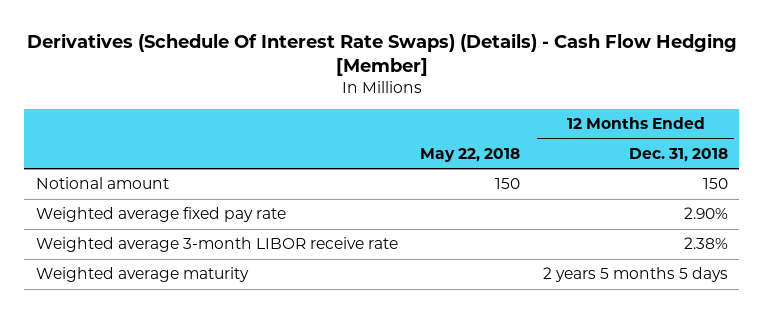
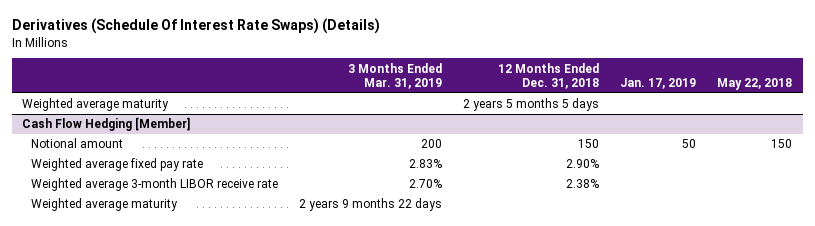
[26,33,737,77] Derivatives (Schedule Of Interest Rate Swaps) (Details) - Cash Flow Hedging [Member] -> [11,18,380,35] Derivatives (Schedule Of Interest Rate Swaps) (Details)
none -> [348,62,443,89] 3 Months Ended Mar. 31, 2019
none -> [620,77,697,89] Jan. 17, 2019
[35,267,249,283] Weighted average maturity -> [22,98,170,112] Weighted average maturity
none -> [22,117,191,132] Cash Flow Hedging [Member]
none -> [31,198,179,212] Weighted average maturity

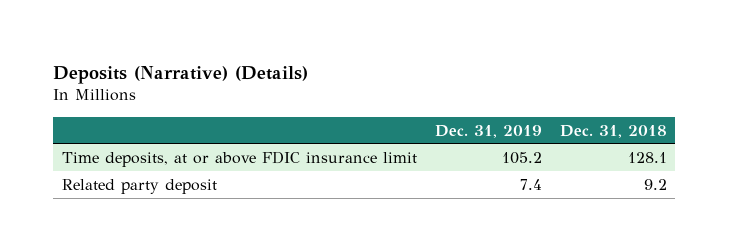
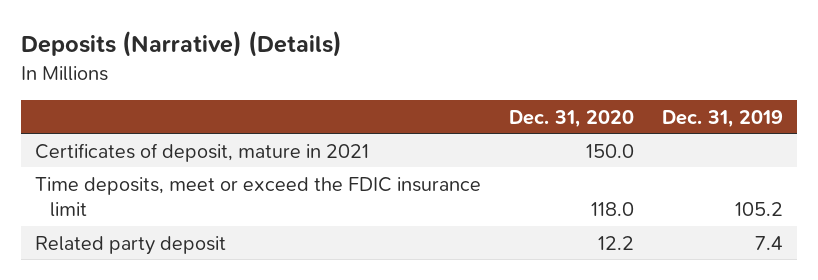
[559,124,667,138] Dec. 31, 2018 -> none
none -> [509,109,635,128] Dec. 31, 2020
none -> [35,142,370,162] Certificates of deposit, mature in 2021
[62,150,418,167] Time deposits, at or above FDIC insurance limit -> [35,176,482,218] Time deposits, meet or exceed the FDIC insurance limit

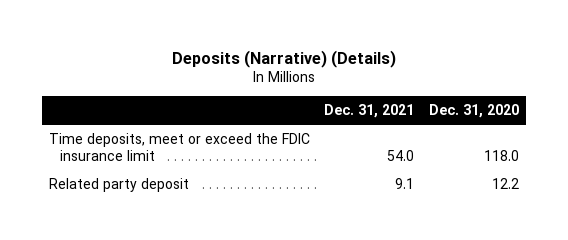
[662,109,784,128] Dec. 31, 2019 -> none
none -> [324,104,415,119] Dec. 31, 2021
[35,142,370,162] Certificates of deposit, mature in 2021 -> none

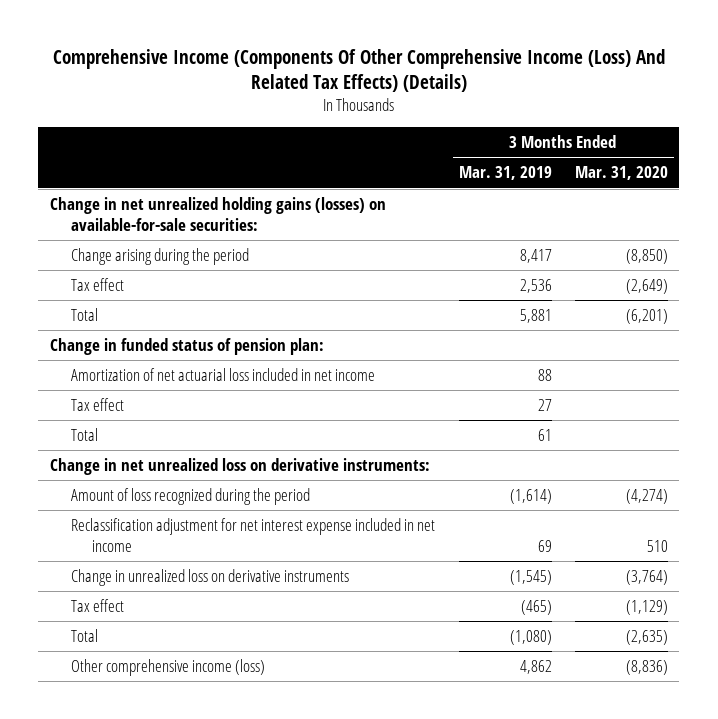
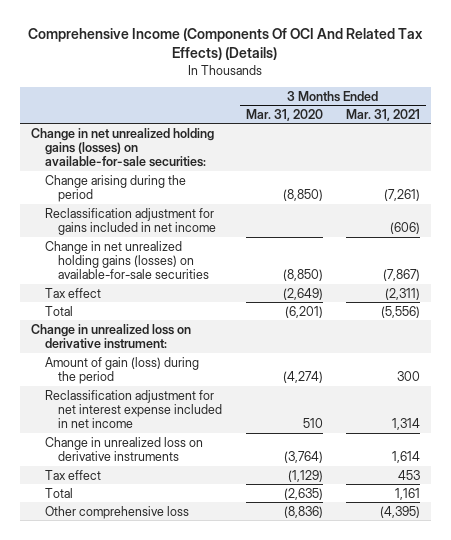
[52,48,665,93] Comprehensive Income (Components Of Other Comprehensive Income (Loss) And Related Tax Effects) (Details) -> [28,27,424,60] Comprehensive Income (Components Of OCI And Related Tax Effects) (Details)
[458,166,552,181] Mar. 31, 2019 -> none
none -> [345,108,420,121] Mar. 31, 2021
none -> [44,207,217,235] Reclassification adjustment for gains included in net income
none -> [44,240,210,280] Change in net unrealized holding gains (losses) on available-for-sale securities
[50,337,325,355] Change in funded status of pension plan: -> none
[71,367,376,381] Amortization of net actuarial loss included in net income -> none
[71,397,125,411] Tax effect -> none
[71,427,99,441] Total -> none
[50,457,431,475] Change in net unrealized loss on derivative instruments: -> [31,323,192,349] Change in unrealized loss on derivative instrument:
[71,487,311,505] Amount of loss recognized during the period -> [44,356,199,384] Amount of gain (loss) during the period
[71,658,266,676] Other comprehensive income (loss) -> [44,505,189,519] Other comprehensive loss

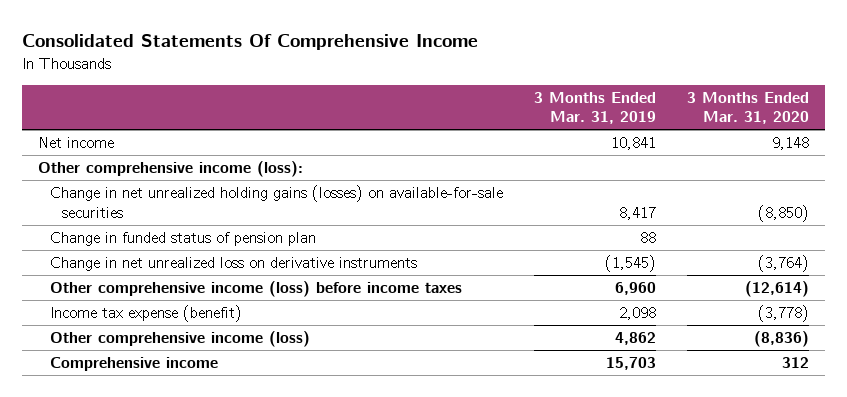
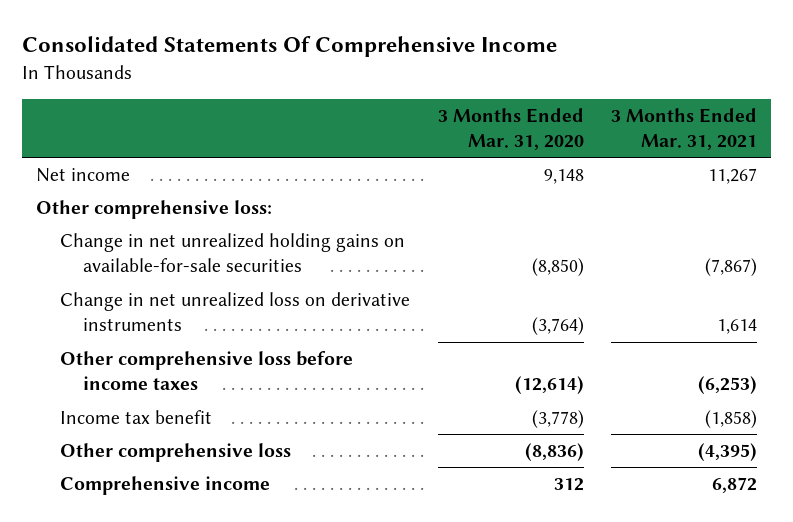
[534,91,657,125] 3 Months Ended Mar. 31, 2019 -> none
none -> [611,107,758,150] 3 Months Ended Mar. 31, 2021
[49,231,316,246] Change in funded status of pension plan -> none
[37,160,303,177] Other comprehensive income (loss): -> [35,200,272,220] Other comprehensive loss:
[49,184,503,218] Change in net unrealized holding gains (losses) on available-for-sale securities -> [59,233,405,273] Change in net unrealized holding gains on available-for-sale securities
[49,280,462,297] Other comprehensive income (loss) before income taxes -> [59,351,353,391] Other comprehensive loss before income taxes
[49,304,242,322] Income tax expense (benefit) -> [59,410,212,425] Income tax benefit
[49,330,310,347] Other comprehensive income (loss) -> [59,443,291,463] Other comprehensive loss

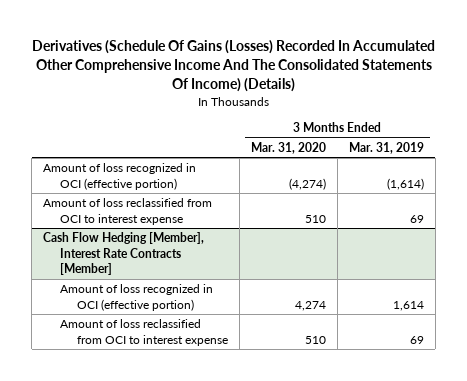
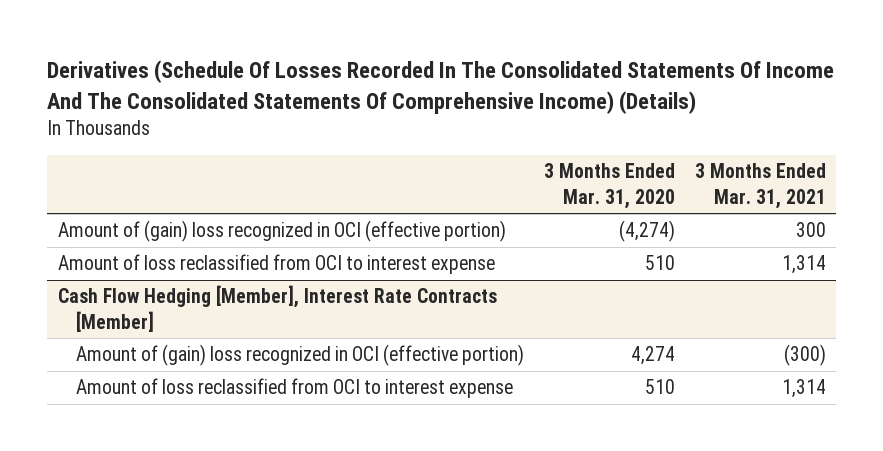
[31,39,435,93] Derivatives (Schedule Of Gains (Losses) Recorded In Accumulated Other Comprehensive Income And The Consolidated Statements Of Income) (Details) -> [47,60,835,114] Derivatives (Schedule Of Losses Recorded In The Consolidated Statements Of Income And The Consolidated Statements Of Comprehensive Income) (Details)
[348,141,424,154] Mar. 31, 2019 -> none
none -> [694,163,826,209] 3 Months Ended Mar. 31, 2021
[43,163,197,190] Amount of loss recognized in OCI (effective portion) -> [57,220,506,243] Amount of (gain) loss recognized in OCI (effective portion)
[60,284,214,311] Amount of loss recognized in OCI (effective portion) -> [75,344,524,367] Amount of (gain) loss recognized in OCI (effective portion)

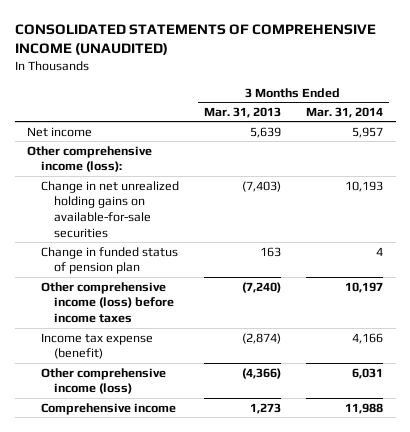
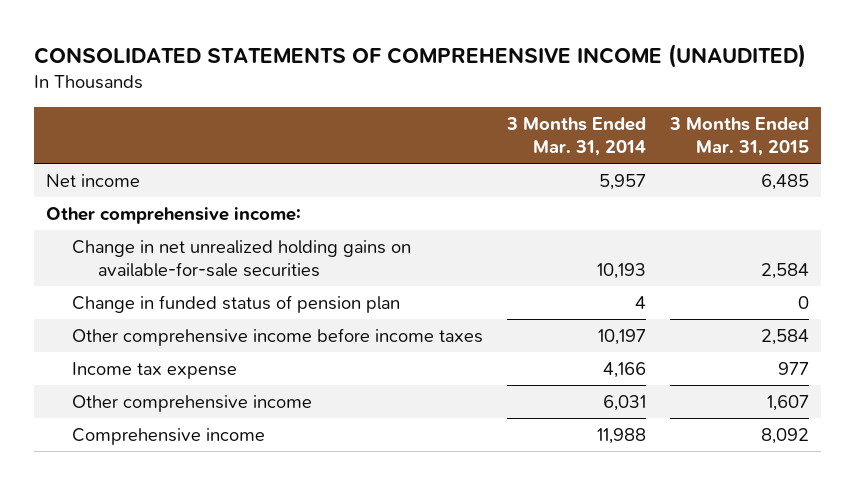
[203,106,281,118] Mar. 31, 2013 -> none
none -> [669,116,810,157] 3 Months Ended Mar. 31, 2015
[27,145,153,173] Other comprehensive income (loss): -> [46,206,302,224] Other comprehensive income:
[40,281,174,324] Other comprehensive income (loss) before income taxes -> [72,327,484,346] Other comprehensive income before income taxes
[40,332,153,360] Income tax expense (benefit) -> [72,361,238,379] Income tax expense
[40,367,166,395] Other comprehensive income (loss) -> [72,394,313,412] Other comprehensive income

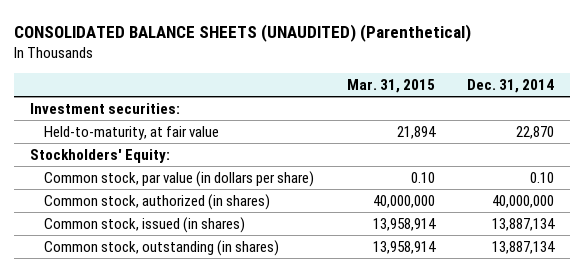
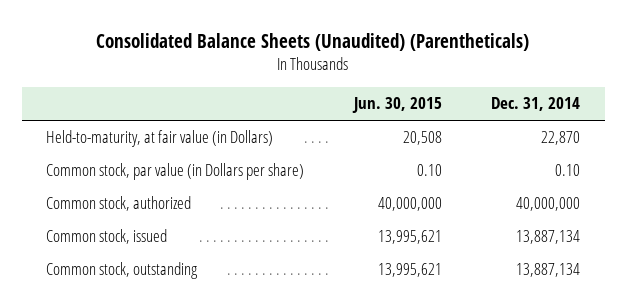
[14,23,472,42] CONSOLIDATED BALANCE SHEETS (UNAUDITED) (Parenthetical) -> [96,32,530,51] Consolidated Balance Sheets (Unaudited) (Parentheticals)
[346,78,435,93] Mar. 31, 2015 -> none
none -> [351,97,442,114] Jun. 30, 2015
[30,102,181,114] Investment securities: -> none
[30,148,171,163] Stockholders' Equity: -> none
[44,125,220,140] Held-to-maturity, at fair value -> [46,130,274,148] Held-to-maturity, at fair value (in Dollars)
[44,170,315,187] Common stock, par value (in dollars per share) -> [46,163,305,181] Common stock, par value (in Dollars per share)
[44,193,271,210] Common stock, authorized (in shares) -> [46,196,192,212] Common stock, authorized
[44,216,246,233] Common stock, issued (in shares) -> [46,229,168,245] Common stock, issued
[44,239,280,256] Common stock, outstanding (in shares) -> [46,262,199,280] Common stock, outstanding

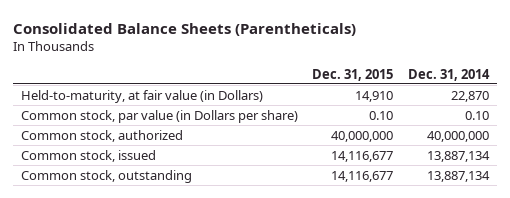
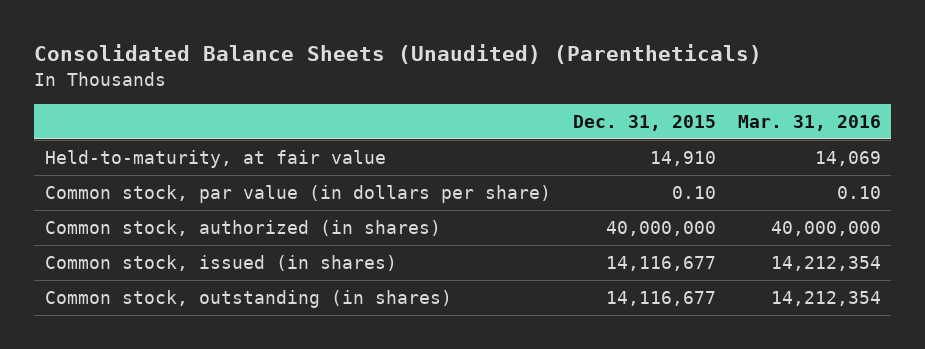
[13,22,357,36] Consolidated Balance Sheets (Parentheticals) -> [33,44,762,65] Consolidated Balance Sheets (Unaudited) (Parentheticals)
[408,68,491,81] Dec. 31, 2014 -> none
none -> [737,114,881,131] Mar. 31, 2016
[20,89,263,103] Held-to-maturity, at fair value (in Dollars) -> [44,150,386,169] Held-to-maturity, at fair value
[20,109,298,123] Common stock, par value (in Dollars per share) -> [44,185,551,204] Common stock, par value (in dollars per share)
[20,129,183,142] Common stock, authorized -> [44,220,441,237] Common stock, authorized (in shares)
[20,149,156,162] Common stock, issued -> [44,255,397,272] Common stock, issued (in shares)
[20,169,192,183] Common stock, outstanding -> [44,290,452,309] Common stock, outstanding (in shares)

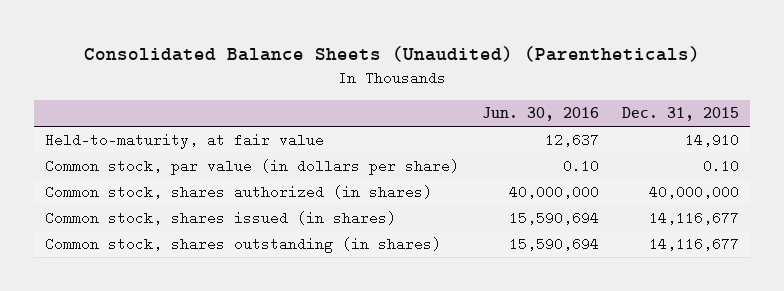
[737,114,881,131] Mar. 31, 2016 -> none
none -> [482,107,600,122] Jun. 30, 2016
[44,220,441,237] Common stock, authorized (in shares) -> [45,185,433,200] Common stock, shares authorized (in shares)
[44,255,397,272] Common stock, issued (in shares) -> [45,211,397,226] Common stock, shares issued (in shares)
[44,290,452,309] Common stock, outstanding (in shares) -> [45,237,442,254] Common stock, shares outstanding (in shares)

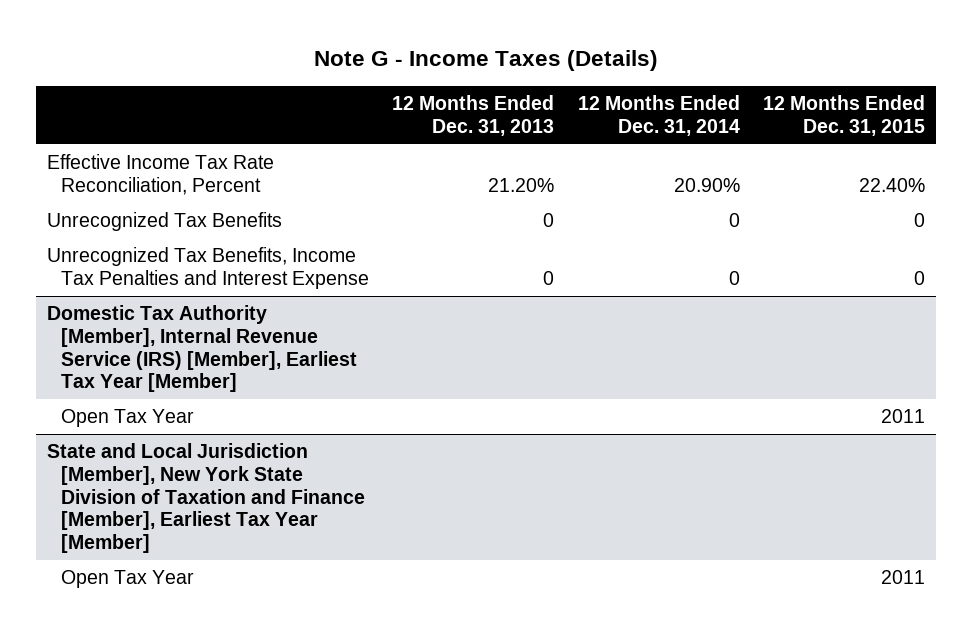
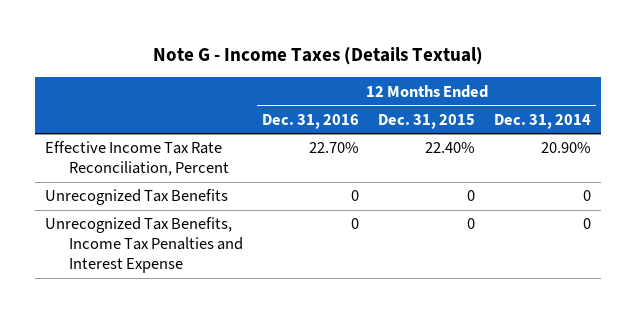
[314,50,659,72] Note G - Income Taxes (Details) -> [153,46,484,65] Note G - Income Taxes (Details Textual)
[392,95,555,136] 12 Months Ended Dec. 31, 2013 -> none
none -> [262,113,360,129] Dec. 31, 2016
[47,305,358,393] Domestic Tax Authority [Member], Internal Revenue Service (IRS) [Member], Earliest Tax Year [Member] -> none
[61,409,195,428] Open Tax Year -> none
[47,443,366,554] State and Local Jurisdiction [Member], New York State Division of Taxation and Finance [Member], Earliest Tax Year [Member] -> none
[61,570,195,589] Open Tax Year -> none

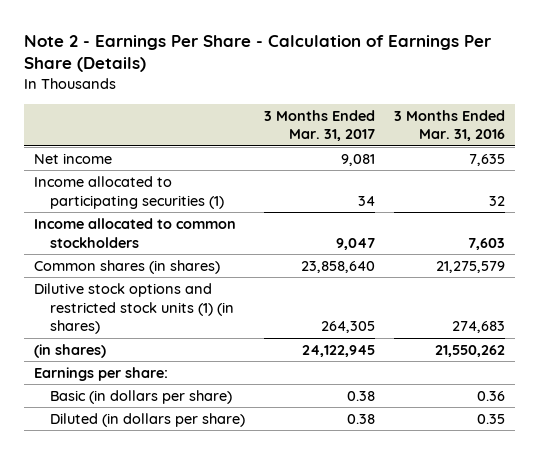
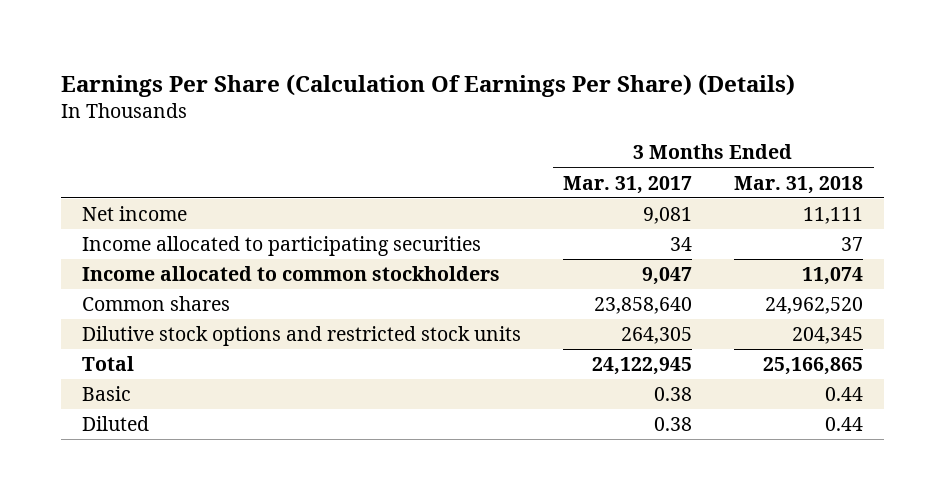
[23,34,492,73] Note 2 - Earnings Per Share - Calculation of Earnings Per Share (Details) -> [61,73,796,97] Earnings Per Share (Calculation Of Earnings Per Share) (Details)
[394,109,506,142] 3 Months Ended Mar. 31, 2016 -> none
none -> [734,175,864,194] Mar. 31, 2018
[33,175,224,209] Income allocated to participating securities (1) -> [82,236,482,257] Income allocated to participating securities
[33,366,168,381] Earnings per share: -> none
[33,259,220,274] Common shares (in shares) -> [82,296,231,312] Common shares
[33,282,234,335] Dilutive stock options and restricted stock units (1) (in shares) -> [82,326,522,347] Dilutive stock options and restricted stock units
[33,343,106,358] (in shares) -> [82,356,135,372] Total
[49,389,232,404] Basic (in dollars per share) -> [82,386,132,402] Basic
[49,412,245,427] Diluted (in dollars per share) -> [82,416,150,432] Diluted

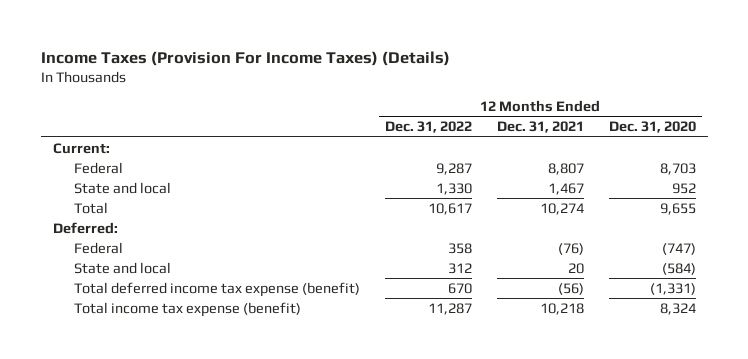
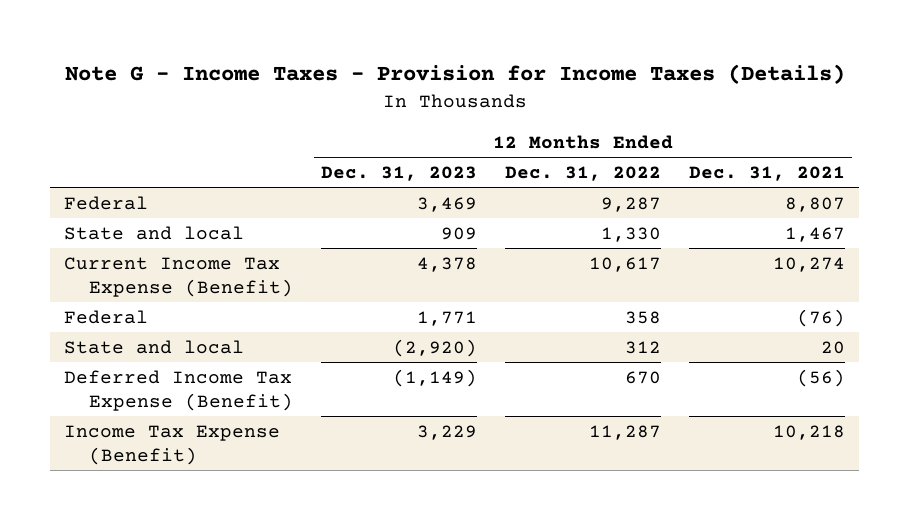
[40,50,450,66] Income Taxes (Provision For Income Taxes) (Details) -> [64,64,845,85] Note G - Income Taxes - Provision for Income Taxes (Details)
[608,121,696,134] Dec. 31, 2020 -> none
none -> [320,165,477,181] Dec. 31, 2023
[52,142,110,154] Current: -> none
[52,221,118,234] Deferred: -> none
[74,201,109,214] Total -> [63,256,293,297] Current Income Tax Expense (Benefit)
[74,281,361,297] Total deferred income tax expense (benefit) -> [63,369,293,411] Deferred Income Tax Expense (Benefit)
[74,301,302,317] Total income tax expense (benefit) -> [63,424,280,465] Income Tax Expense (Benefit)

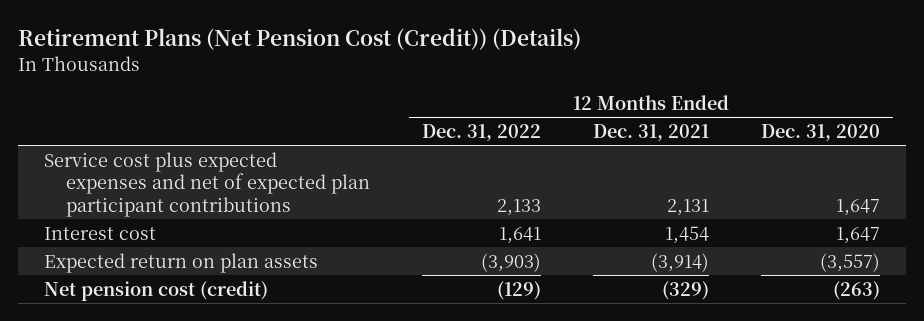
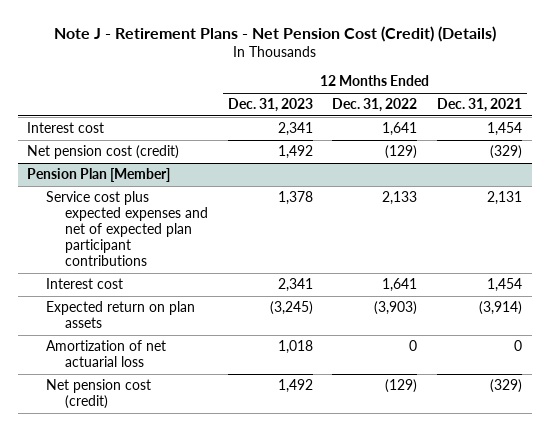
[17,28,581,51] Retirement Plans (Net Pension Cost (Credit)) (Details) -> [53,25,496,42] Note J - Retirement Plans - Net Pension Cost (Credit) (Details)
[761,123,881,141] Dec. 31, 2020 -> none
none -> [227,98,313,113] Dec. 31, 2023
none -> [27,122,105,134] Interest cost
none -> [27,145,180,160] Net pension cost (credit)
none -> [27,168,171,183] Pension Plan [Member]
none -> [46,340,167,368] Amortization of net actuarial loss

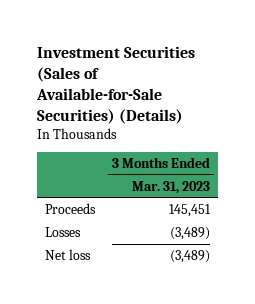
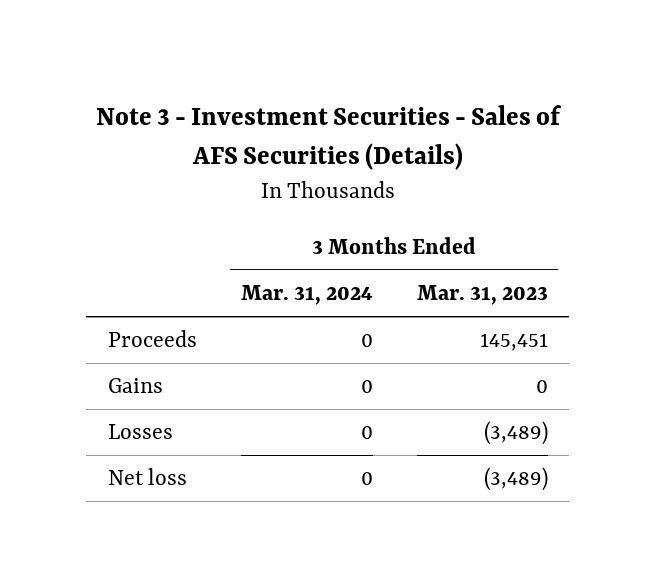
[36,46,196,124] Investment Securities (Sales of Available-for-Sale Securities) (Details) -> [95,105,562,171] Note 3 - Investment Securities - Sales of AFS Securities (Details)
none -> [240,285,373,306] Mar. 31, 2024
none -> [108,378,164,394] Gains

